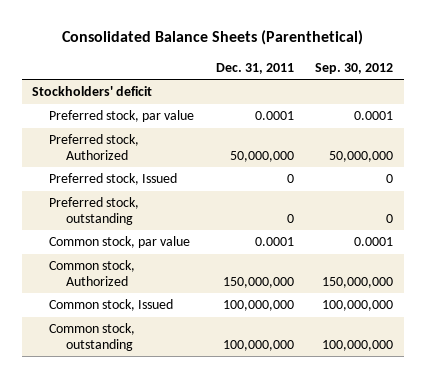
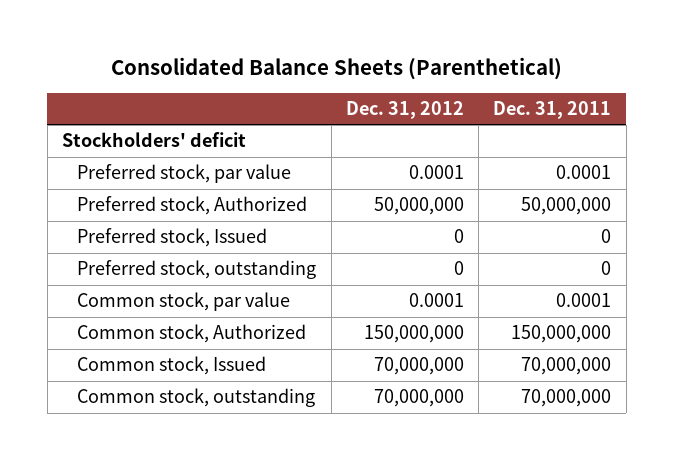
[315,62,394,74] Sep. 30, 2012 -> none
none -> [345,101,464,120] Dec. 31, 2012
[222,300,294,312] 100,000,000 -> [521,357,612,376] 70,000,000
[222,339,294,351] 100,000,000 -> [521,389,612,408] 70,000,000

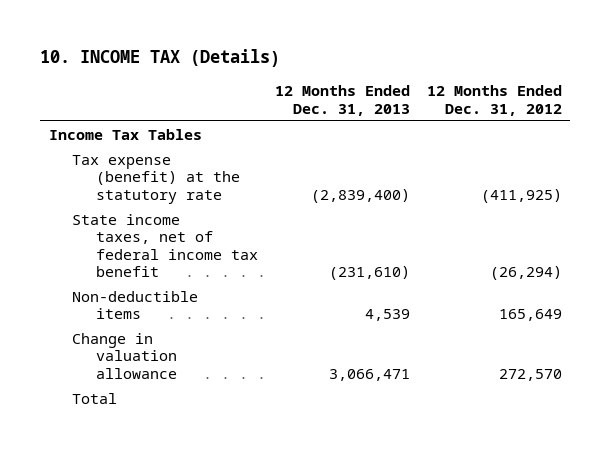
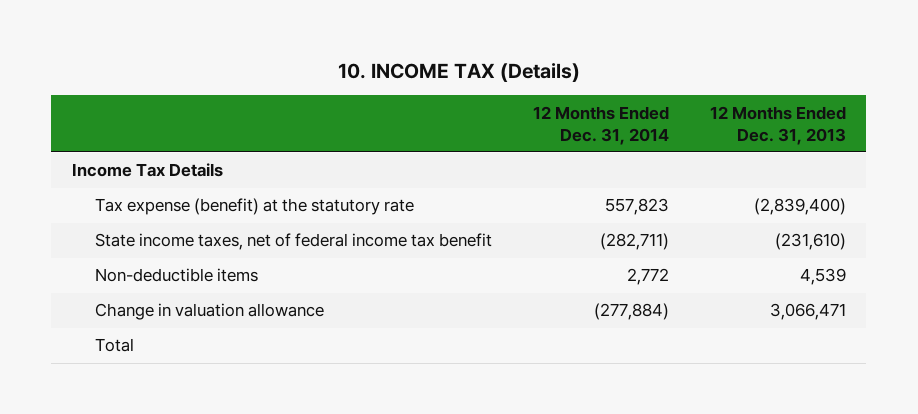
[426,85,562,116] 12 Months Ended Dec. 31, 2012 -> none
none -> [532,105,669,145] 12 Months Ended Dec. 31, 2014
[48,128,202,140] Income Tax Tables -> [71,163,223,178] Income Tax Details

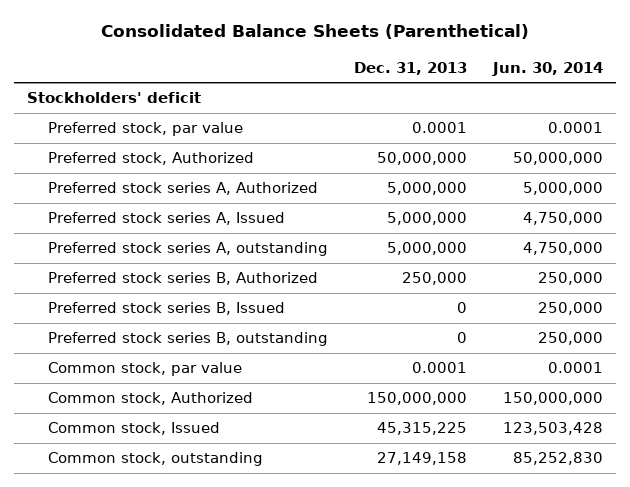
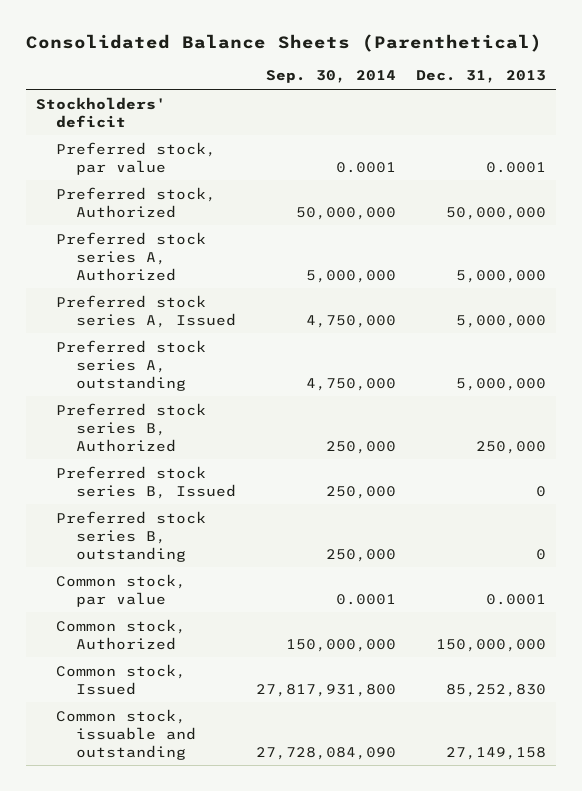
[491,61,603,76] Jun. 30, 2014 -> none
none -> [265,70,396,84] Sep. 30, 2014
[376,422,467,436] 45,315,225 -> [445,683,546,697] 85,252,830
[47,452,263,467] Common stock, outstanding -> [55,708,196,760] Common stock, issuable and outstanding

